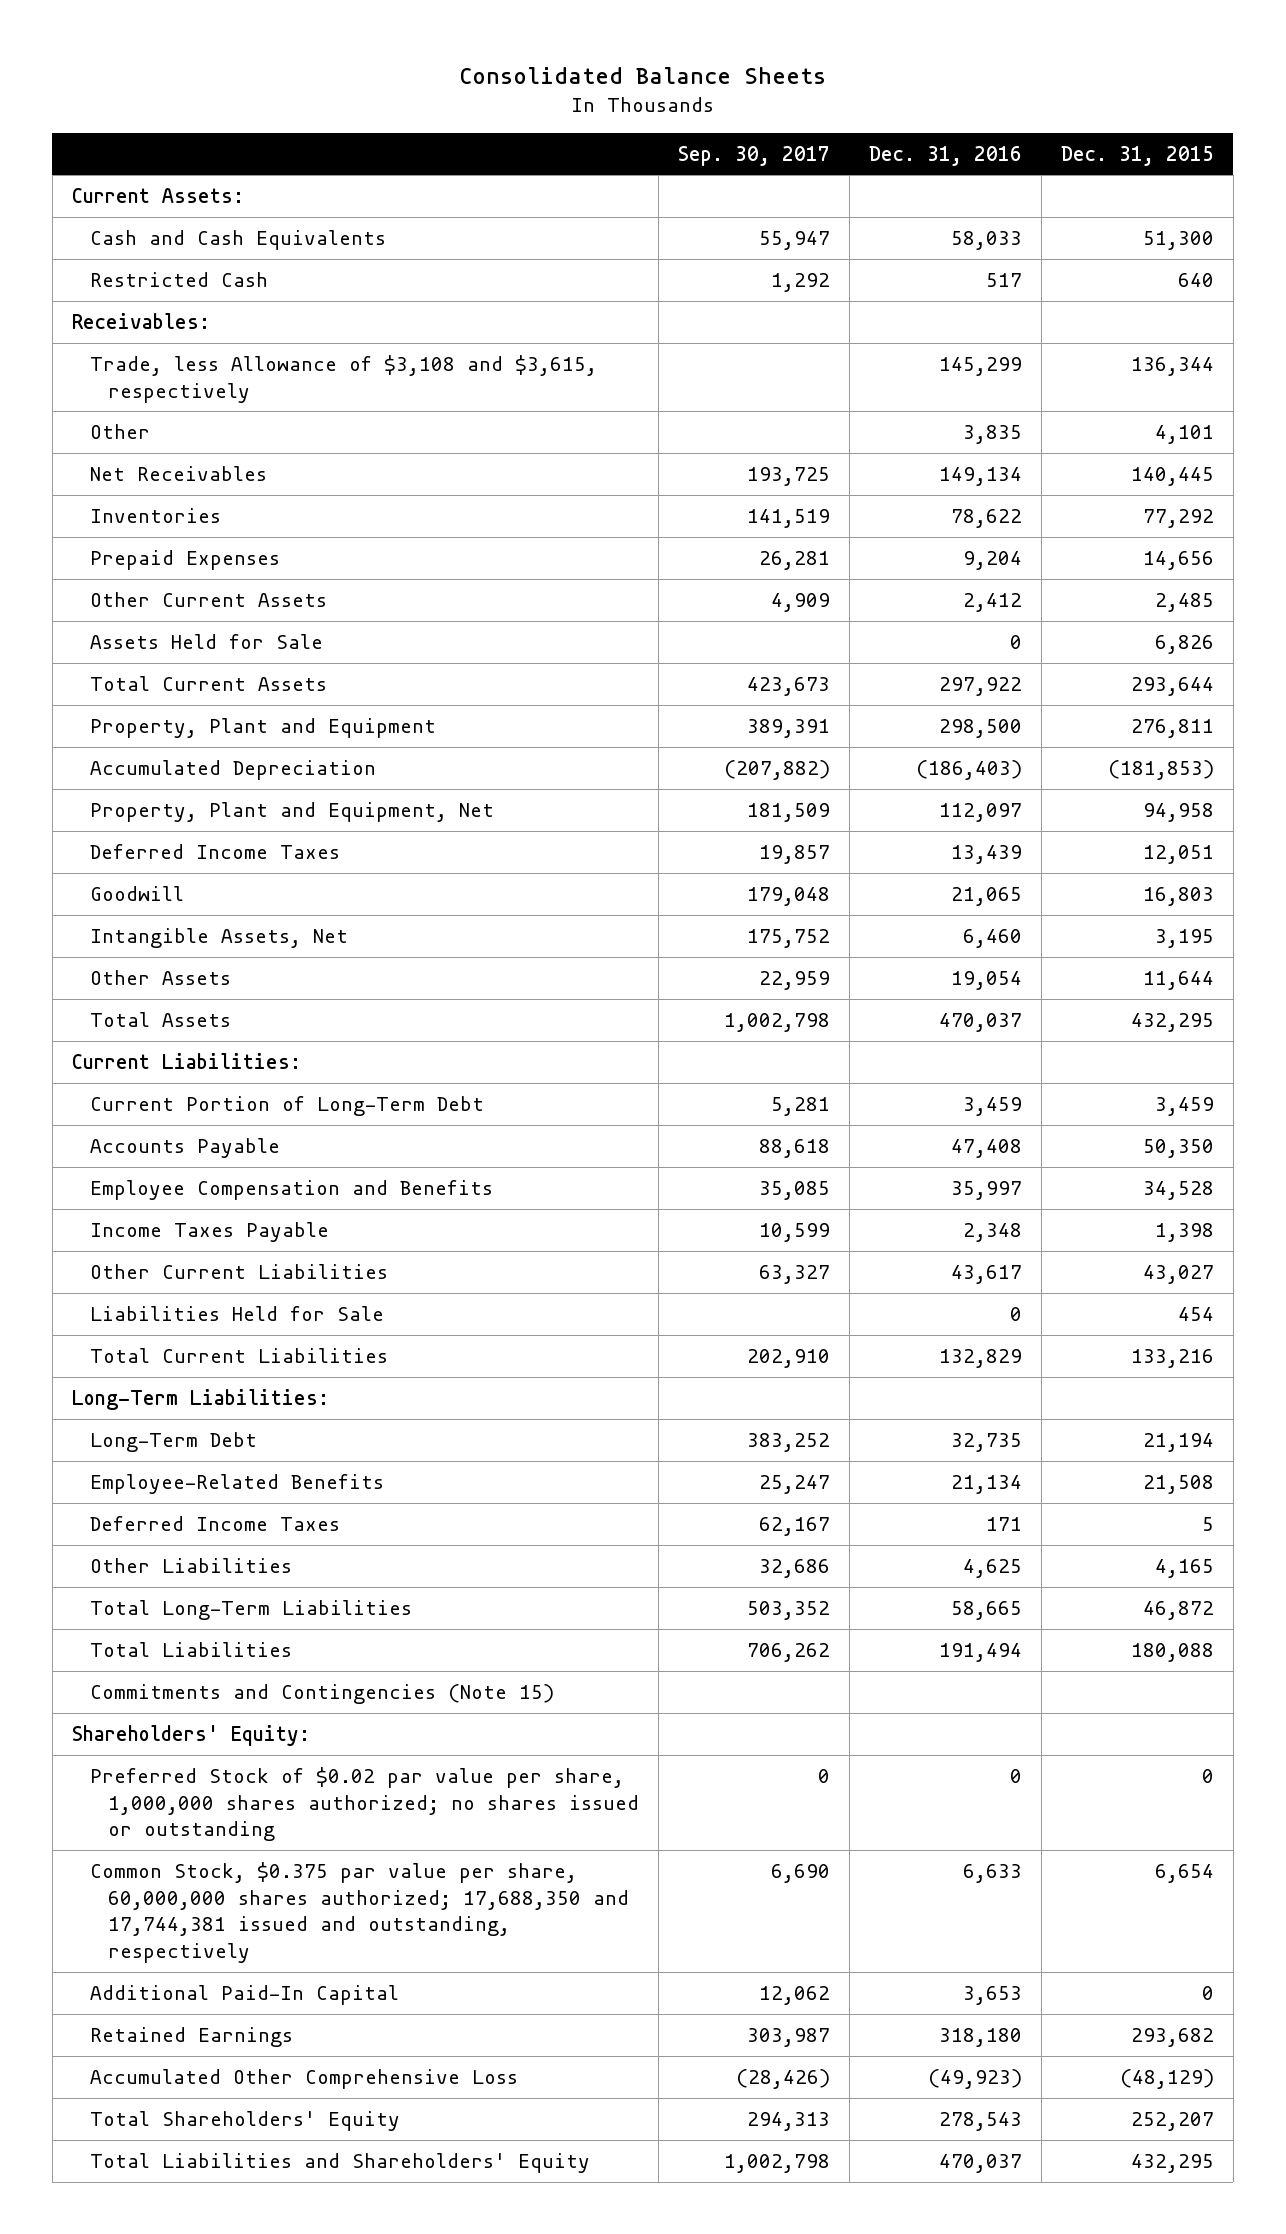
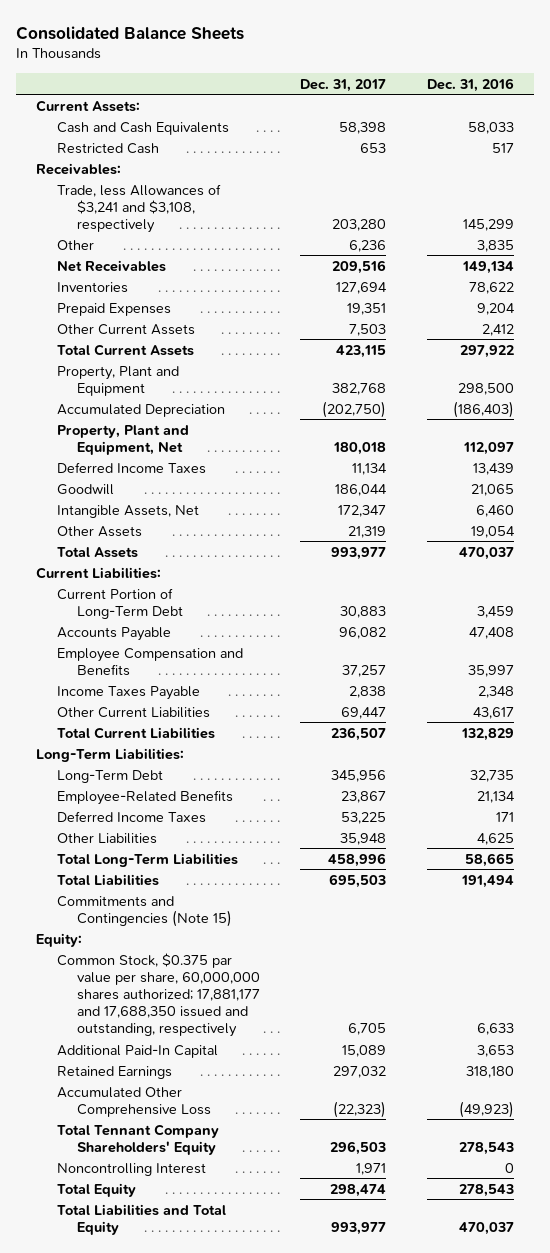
[678,145,831,166] Sep. 30, 2017 -> none
[1061,145,1215,166] Dec. 31, 2015 -> none
none -> [300,78,387,92] Dec. 31, 2017
[90,354,598,403] Trade, less Allowance of $3,108 and $3,615, respectively -> [56,183,221,233] Trade, less Allowances of $3,241 and $3,108, respectively
[90,633,324,649] Assets Held for Sale -> none
[90,1305,385,1321] Liabilities Held for Sale -> none
[90,1766,640,1842] Preferred Stock of $0.02 par value per share, 1,000,000 shares authorized; no shares issued or outstanding -> none
[71,1724,310,1746] Shareholders' Equity: -> [36,932,83,947] Equity:
[90,1861,630,1963] Common Stock, $0.375 par value per share, 60,000,000 shares authorized; 17,688,350 and 17,744,381 issued and outstanding, respectively -> [56,952,260,1038] Common Stock, $0.375 par value per share, 60,000,000 shares authorized; 17,881,177 and 17,688,350 issued and outstanding, respectively
[90,2110,401,2131] Total Shareholders' Equity -> [56,1123,219,1155] Total Tennant Company Shareholders' Equity
none -> [56,1162,206,1176] Noncontrolling Interest
none -> [56,1182,136,1197] Total Equity
[90,2152,591,2173] Total Liabilities and Shareholders' Equity -> [56,1203,226,1235] Total Liabilities and Total Equity

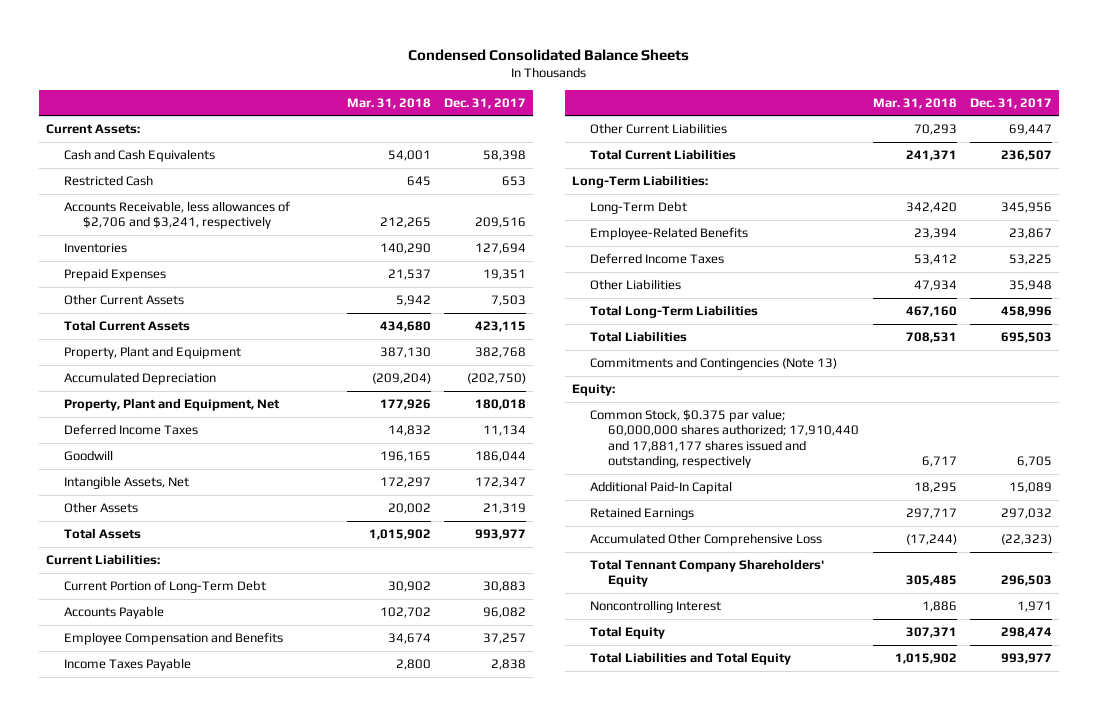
[15,25,244,40] Consolidated Balance Sheets -> [408,48,690,61] Condensed Consolidated Balance Sheets
[426,77,514,92] Dec. 31, 2016 -> none
none -> [346,97,431,109] Mar. 31, 2018
[36,162,122,175] Receivables: -> none
[56,183,221,233] Trade, less Allowances of $3,241 and $3,108, respectively -> none
[56,239,94,250] Other -> none
[56,259,166,272] Net Receivables -> [64,201,291,230] Accounts Receivable, less allowances of $2,706 and $3,241, respectively
[56,895,232,927] Commitments and Contingencies (Note 15) -> [590,357,838,371] Commitments and Contingencies (Note 13)
[56,952,260,1038] Common Stock, $0.375 par value per share, 60,000,000 shares authorized; 17,881,177 and 17,688,350 issued and outstanding, respectively -> [590,409,860,469] Common Stock, $0.375 par value; 60,000,000 shares authorized; 17,910,440 and 17,881,177 shares issued and outstanding, respectively

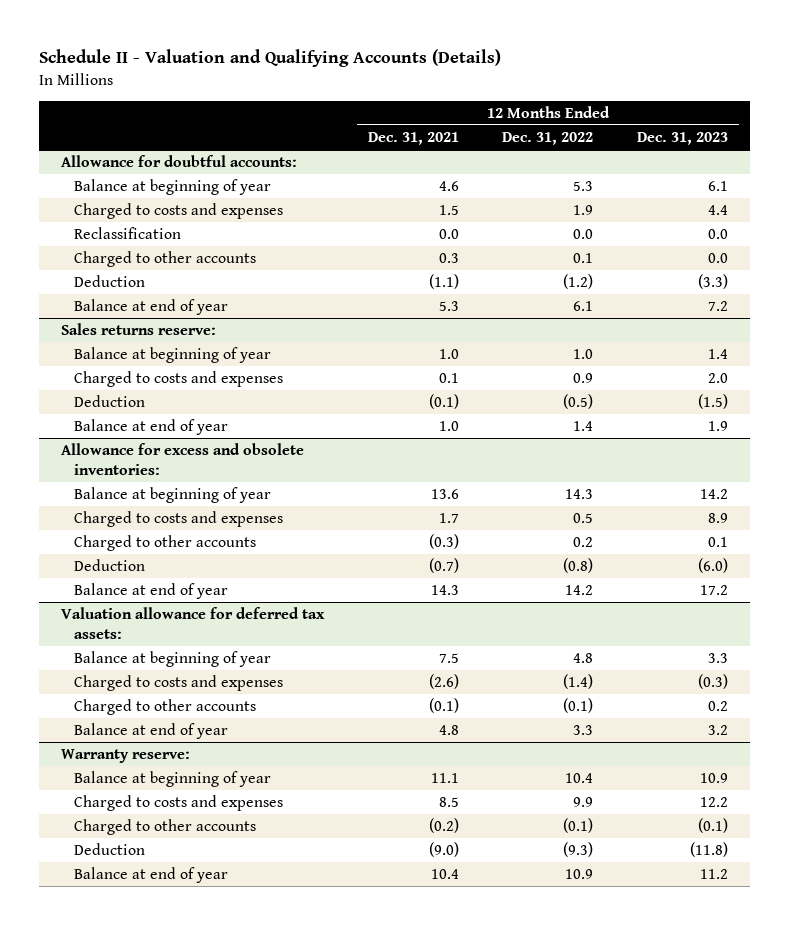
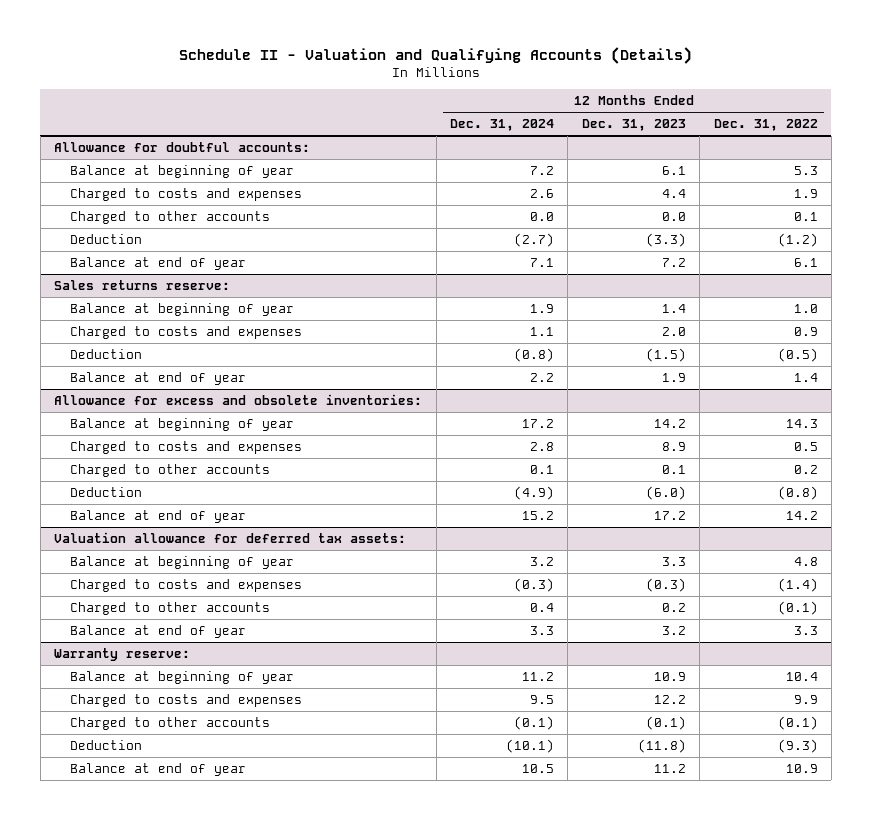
[367,131,459,145] Dec. 31, 2021 -> none
none -> [450,119,555,132] Dec. 31, 2024
[74,227,182,240] Reclassification -> none

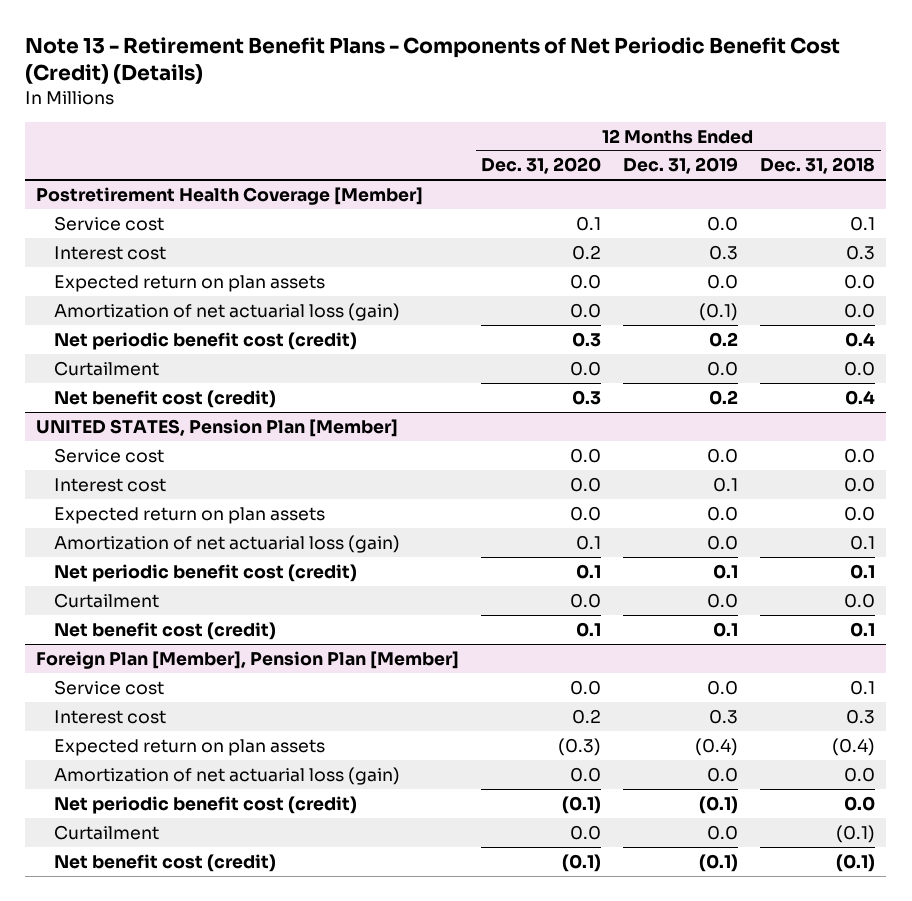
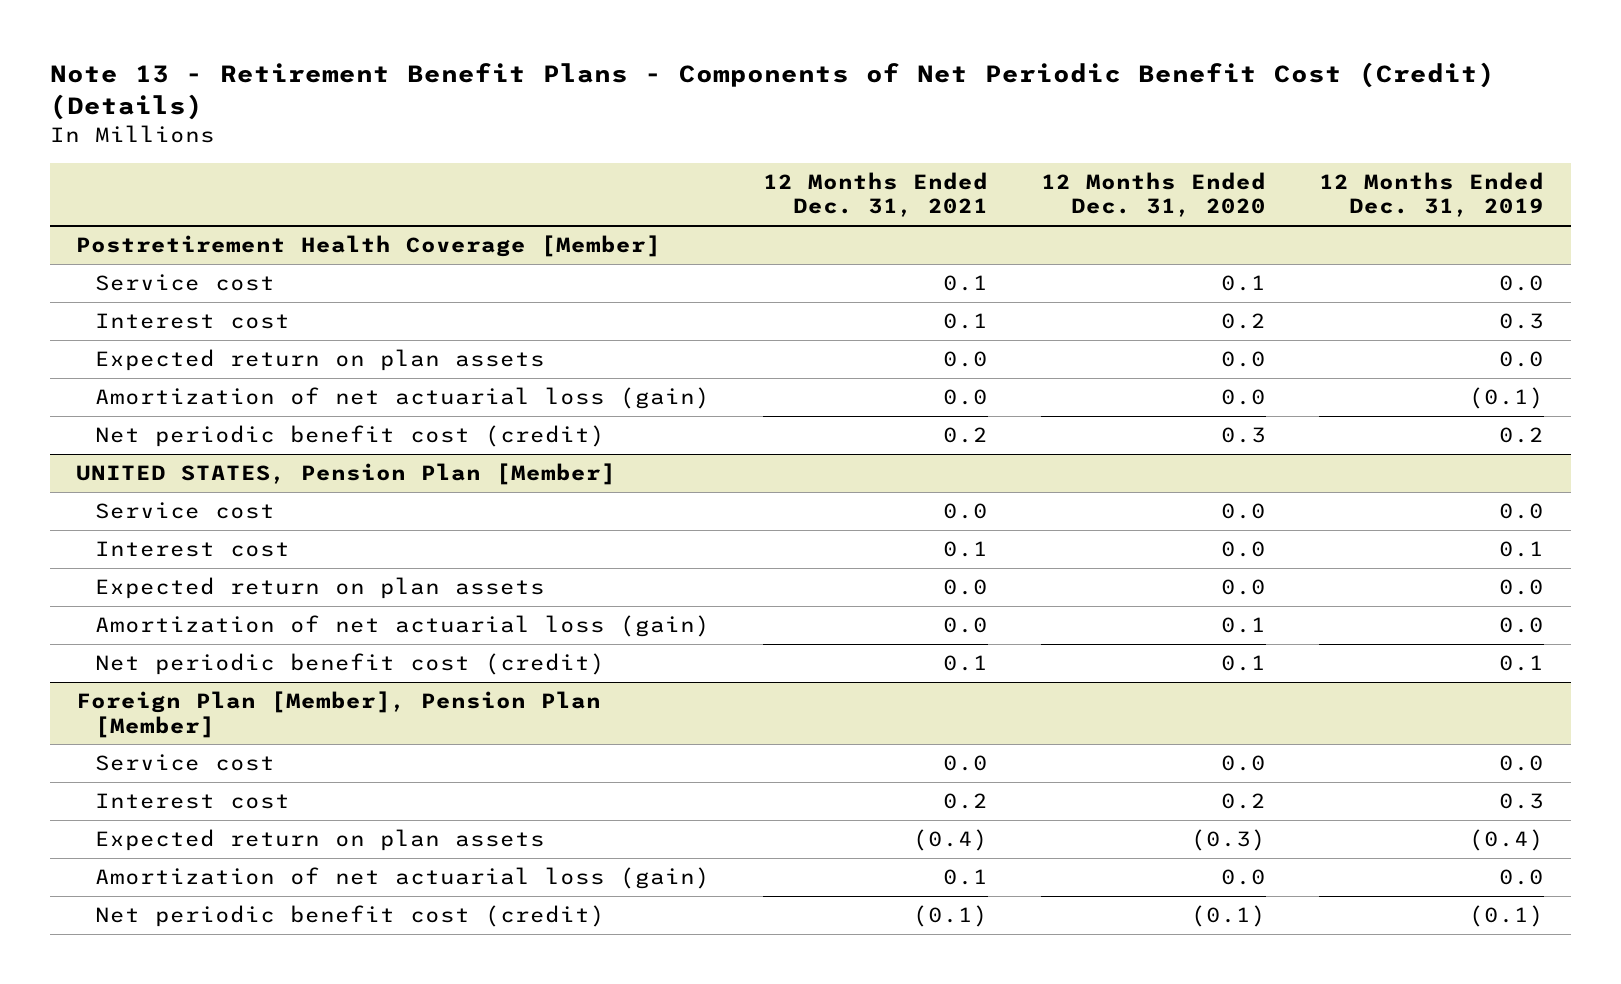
[760,157,876,175] Dec. 31, 2018 -> none
none -> [762,171,988,218] 12 Months Ended Dec. 31, 2021
[54,360,160,376] Curtailment -> none
[54,389,277,408] Net benefit cost (credit) -> none
[54,592,160,608] Curtailment -> none
[54,621,277,640] Net benefit cost (credit) -> none
[54,824,160,840] Curtailment -> none
[54,853,277,872] Net benefit cost (credit) -> none

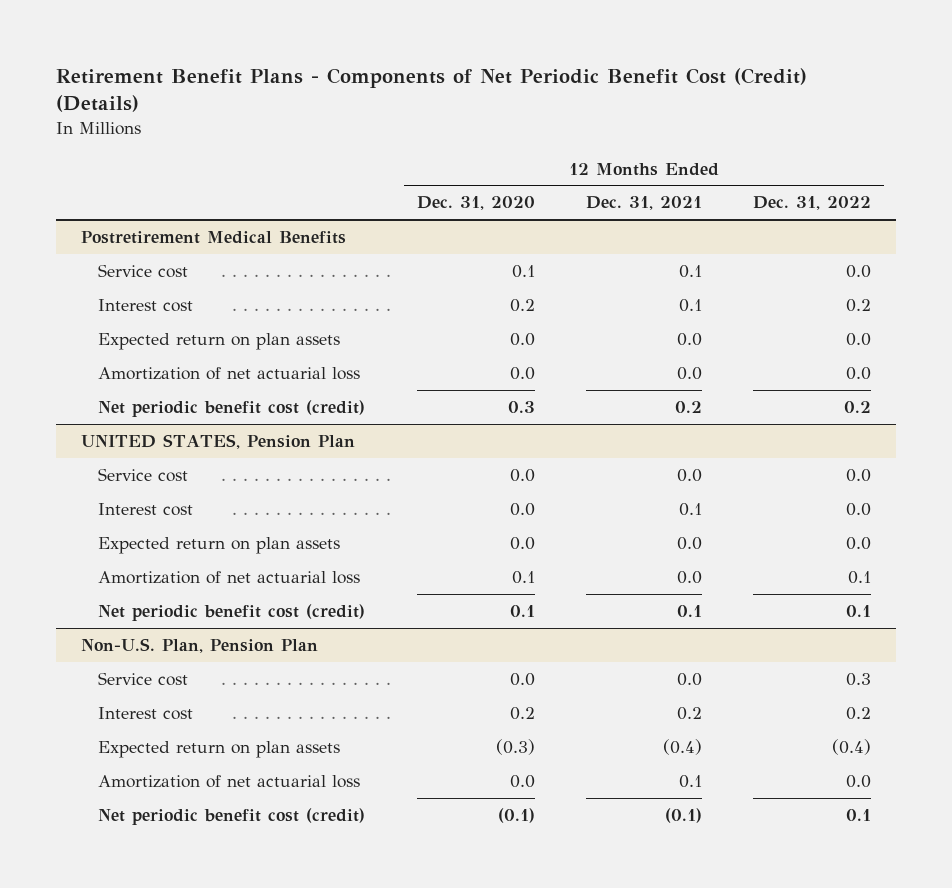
[49,62,1495,121] Note 13 - Retirement Benefit Plans - Components of Net Periodic Benefit Cost (Credit) (Details) -> [55,68,807,113] Retirement Benefit Plans - Components of Net Periodic Benefit Cost (Credit) (Details)
[1319,171,1545,218] 12 Months Ended Dec. 31, 2019 -> none
none -> [752,196,871,211] Dec. 31, 2022
[76,235,662,258] Postretirement Health Coverage [Member] -> [81,230,347,244] Postretirement Medical Benefits
[94,387,710,410] Amortization of net actuarial loss (gain) -> [98,366,361,380] Amortization of net actuarial loss
[76,463,617,486] UNITED STATES, Pension Plan [Member] -> [81,433,356,449] UNITED STATES, Pension Plan
[94,615,710,638] Amortization of net actuarial loss (gain) -> [98,570,361,584] Amortization of net actuarial loss
[76,691,602,738] Foreign Plan [Member], Pension Plan [Member] -> none
none -> [81,637,319,653] Non-U.S. Plan, Pension Plan
[94,867,710,890] Amortization of net actuarial loss (gain) -> [98,774,361,788] Amortization of net actuarial loss

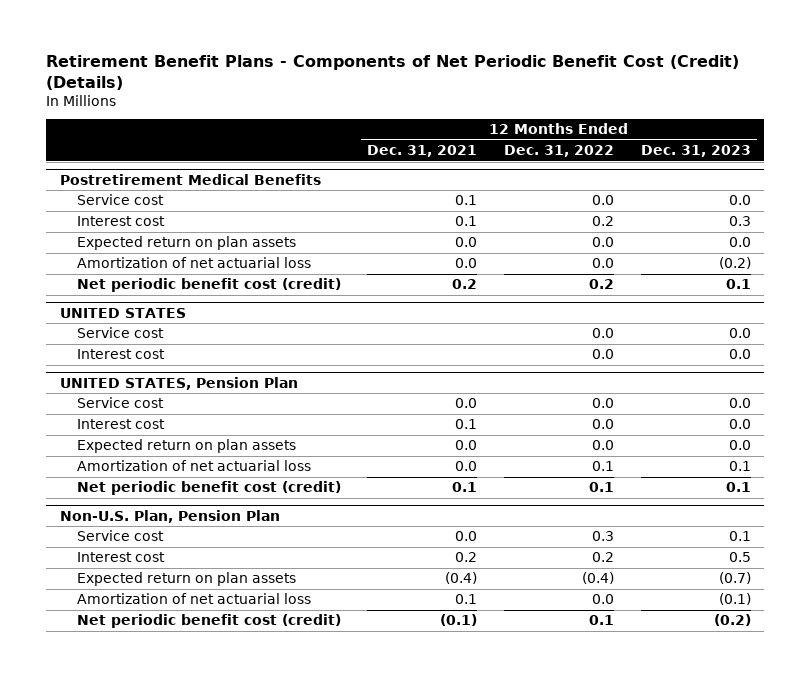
[416,196,535,211] Dec. 31, 2020 -> none
none -> [640,145,751,158] Dec. 31, 2023
none -> [59,307,186,318] UNITED STATES
none -> [76,327,164,339] Service cost
none -> [76,349,165,360] Interest cost

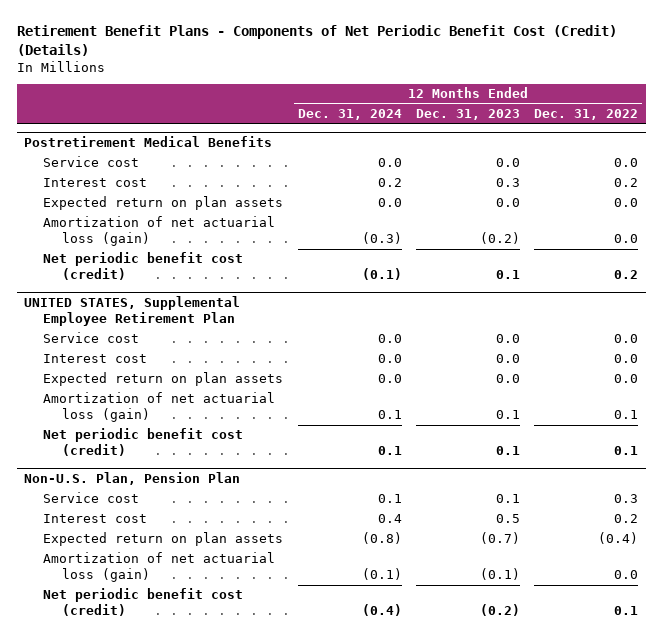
[367,145,478,158] Dec. 31, 2021 -> none
none -> [297,109,402,121] Dec. 31, 2024
[76,257,311,269] Amortization of net actuarial loss -> [43,216,276,247] Amortization of net actuarial loss (gain)
[59,307,186,318] UNITED STATES -> none
[76,327,164,339] Service cost -> none
[76,349,165,360] Interest cost -> none
[59,376,298,390] UNITED STATES, Pension Plan -> none
none -> [24,296,241,327] UNITED STATES, Supplemental Employee Retirement Plan
[76,460,311,472] Amortization of net actuarial loss -> [43,392,276,423] Amortization of net actuarial loss (gain)
[76,593,311,605] Amortization of net actuarial loss -> [43,552,276,583] Amortization of net actuarial loss (gain)

